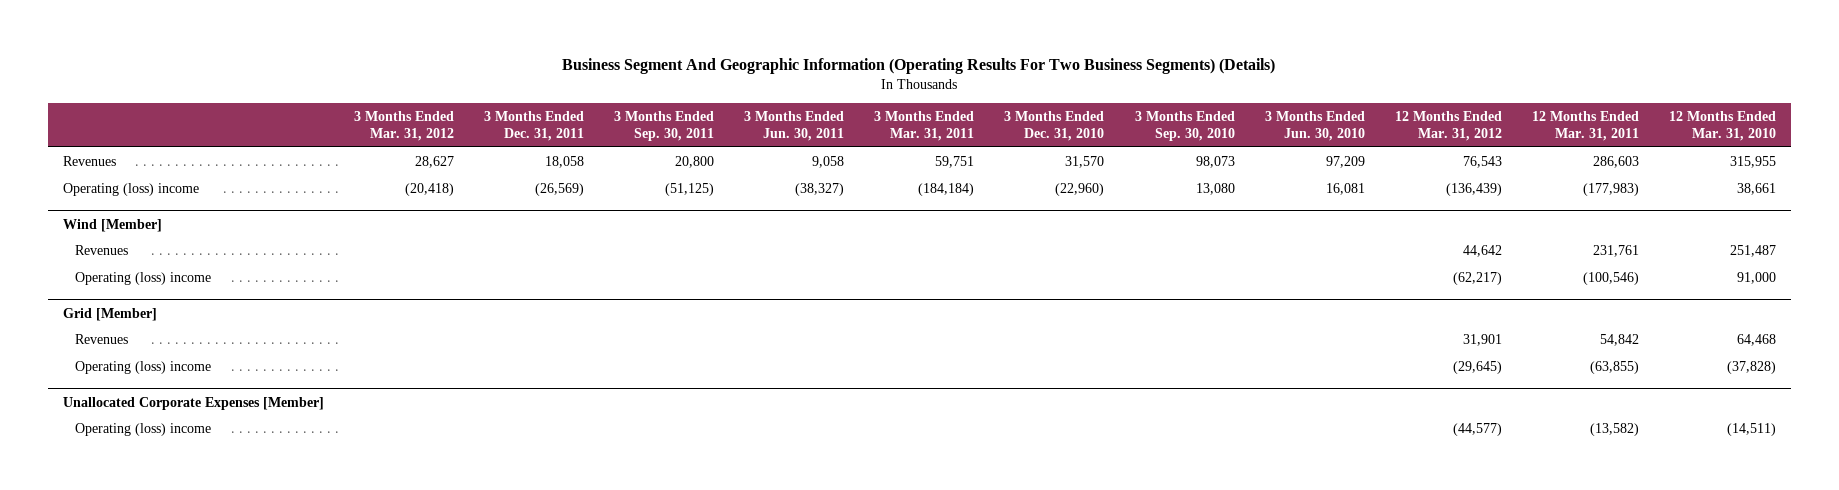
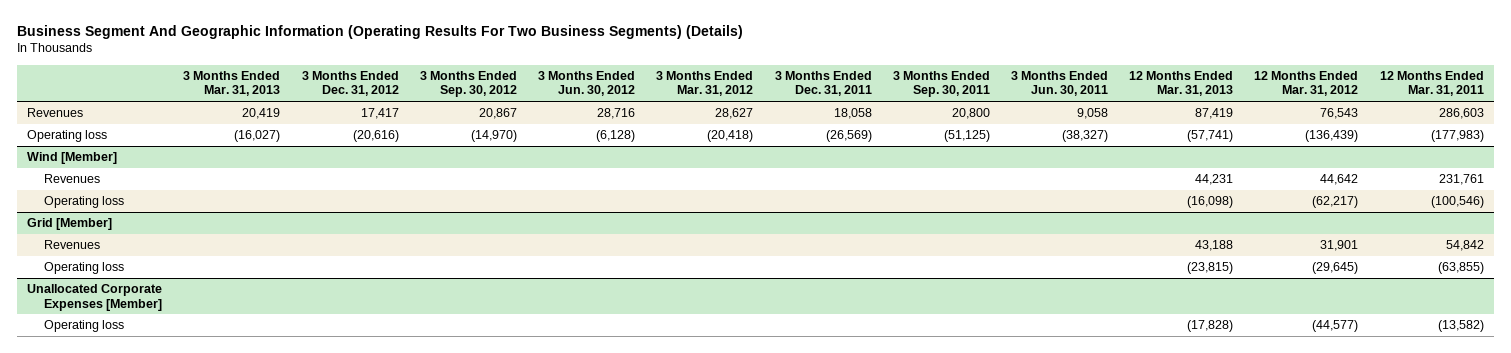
[874,110,975,142] 3 Months Ended Mar. 31, 2011 -> none
[1004,110,1105,142] 3 Months Ended Dec. 31, 2010 -> none
[1134,110,1235,142] 3 Months Ended Sep. 30, 2010 -> none
[1264,110,1365,142] 3 Months Ended Jun. 30, 2010 -> none
[1668,110,1776,142] 12 Months Ended Mar. 31, 2010 -> none
none -> [183,70,281,97] 3 Months Ended Mar. 31, 2013
none -> [301,70,399,97] 3 Months Ended Dec. 31, 2012
none -> [419,70,517,98] 3 Months Ended Sep. 30, 2012
none -> [538,70,636,97] 3 Months Ended Jun. 30, 2012
none -> [1129,70,1234,97] 12 Months Ended Mar. 31, 2013
[62,182,199,196] Operating (loss) income -> [27,130,108,143] Operating loss
[75,271,212,285] Operating (loss) income -> [44,196,125,209] Operating loss
[75,360,212,374] Operating (loss) income -> [44,262,125,275] Operating loss
[75,422,212,436] Operating (loss) income -> [44,320,125,333] Operating loss

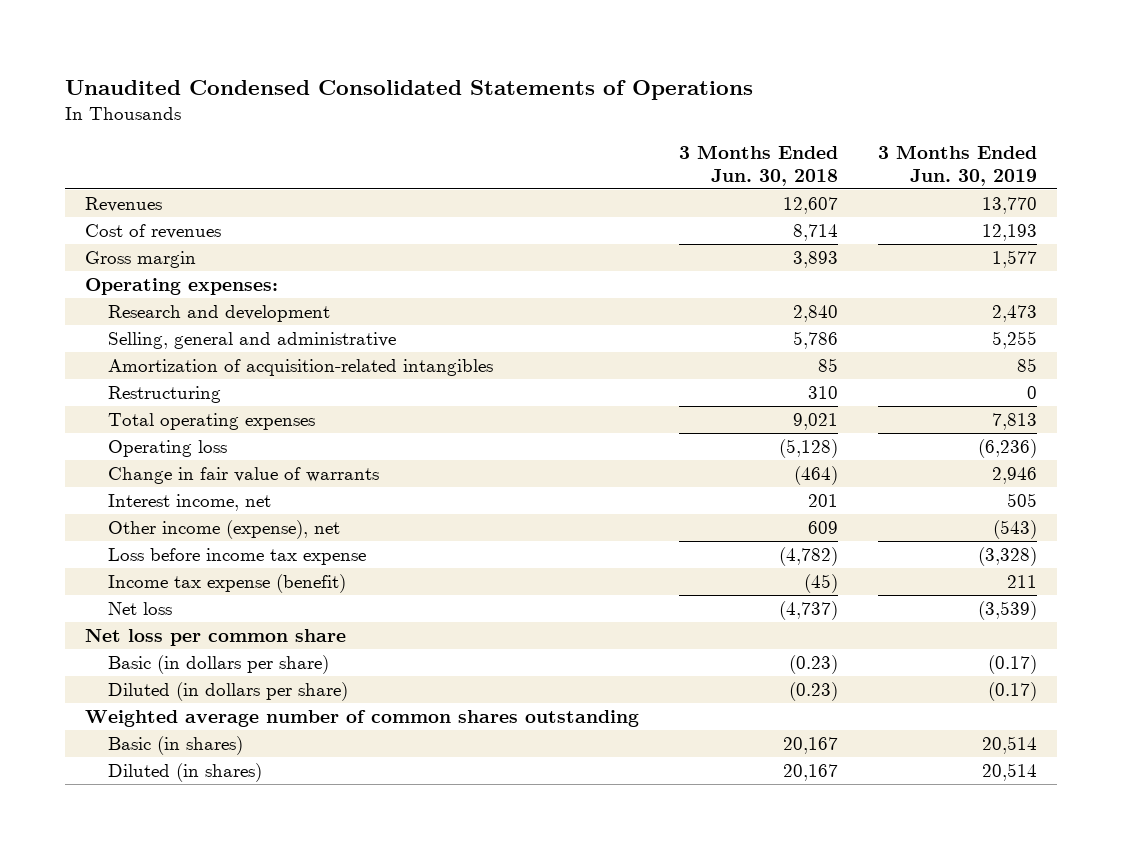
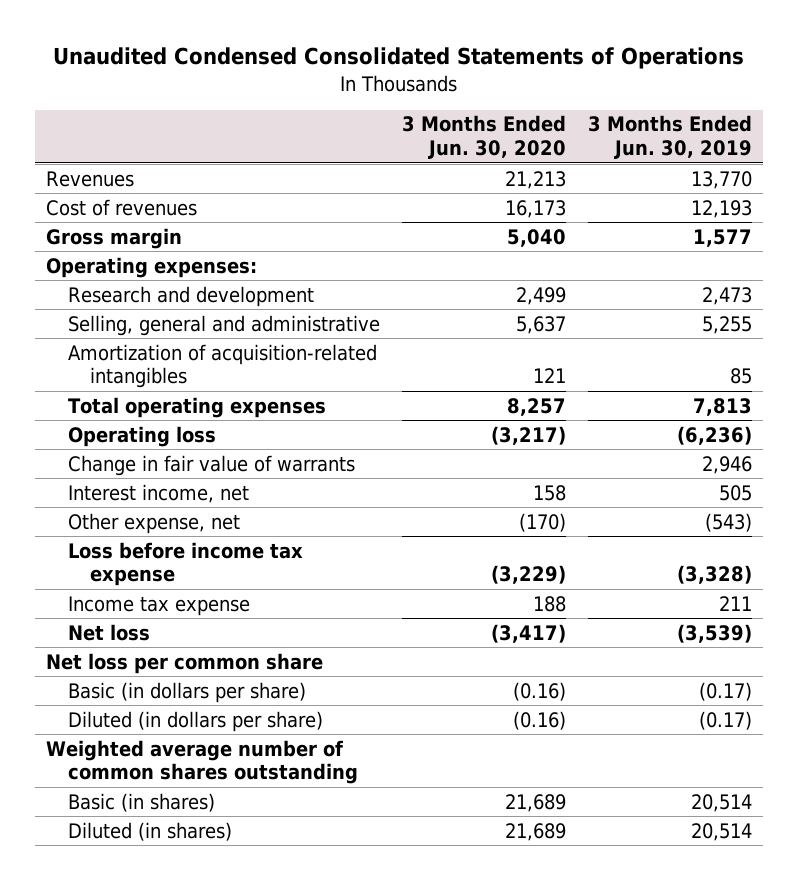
[679,145,839,186] 3 Months Ended Jun. 30, 2018 -> none
none -> [401,115,566,160] 3 Months Ended Jun. 30, 2020
[108,386,222,404] Restructuring -> none
[108,520,341,540] Other income (expense), net -> [67,512,240,534] Other expense, net
[108,574,347,594] Income tax expense (benefit) -> [67,595,250,616] Income tax expense

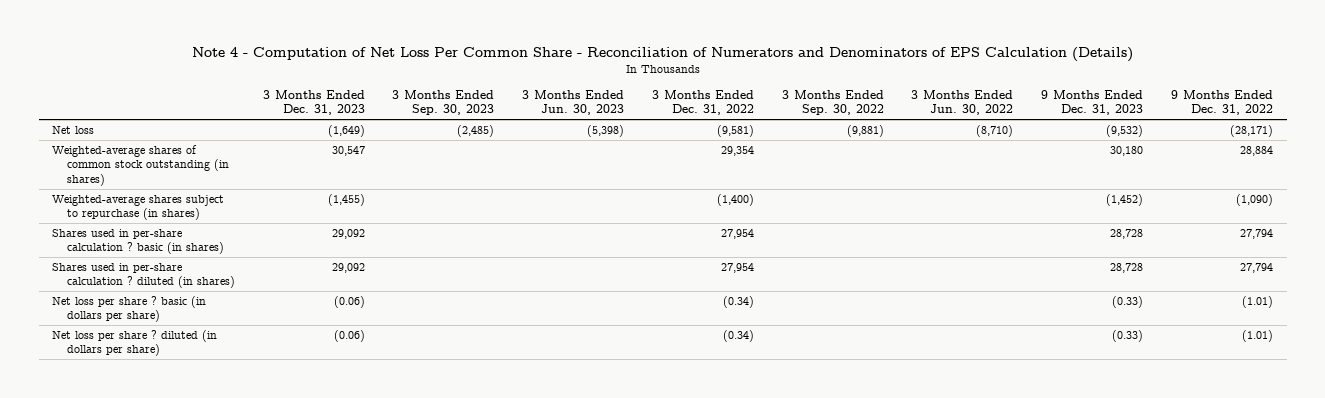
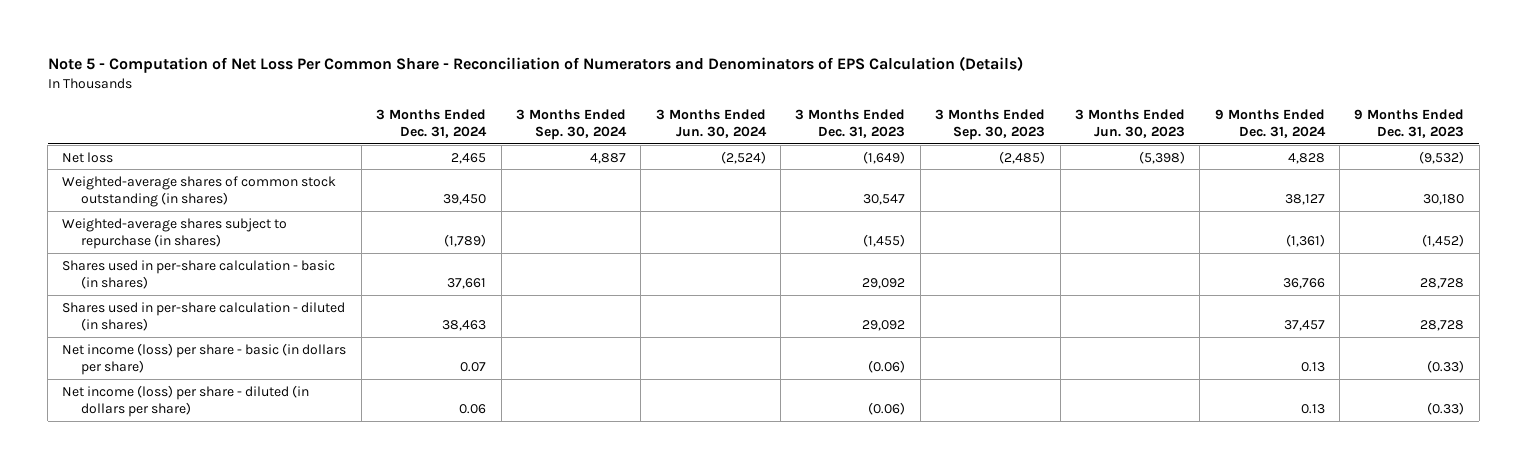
[191,46,1133,62] Note 4 - Computation of Net Loss Per Common Share - Reconciliation of Numerators and Denominators of EPS Calculation (Details) -> [47,56,1023,74] Note 5 - Computation of Net Loss Per Common Share - Reconciliation of Numerators and Denominators of EPS Calculation (Details)
[651,89,754,116] 3 Months Ended Dec. 31, 2022 -> none
[781,89,884,116] 3 Months Ended Sep. 30, 2022 -> none
[911,89,1014,116] 3 Months Ended Jun. 30, 2022 -> none
[1170,89,1273,116] 9 Months Ended Dec. 31, 2022 -> none
none -> [376,108,488,138] 3 Months Ended Dec. 31, 2024
none -> [515,108,627,140] 3 Months Ended Sep. 30, 2024
none -> [655,108,767,138] 3 Months Ended Jun. 30, 2024
none -> [1214,108,1326,138] 9 Months Ended Dec. 31, 2024
[52,229,224,255] Shares used in per-share calculation ? basic (in shares) -> [62,259,336,289] Shares used in per-share calculation - basic (in shares)
[52,263,235,289] Shares used in per-share calculation ? diluted (in shares) -> [62,301,346,331] Shares used in per-share calculation - diluted (in shares)
[52,296,207,323] Net loss per share ? basic (in dollars per share) -> [62,342,347,375] Net income (loss) per share - basic (in dollars per share)
[52,330,218,357] Net loss per share ? diluted (in dollars per share) -> [62,384,310,417] Net income (loss) per share - diluted (in dollars per share)

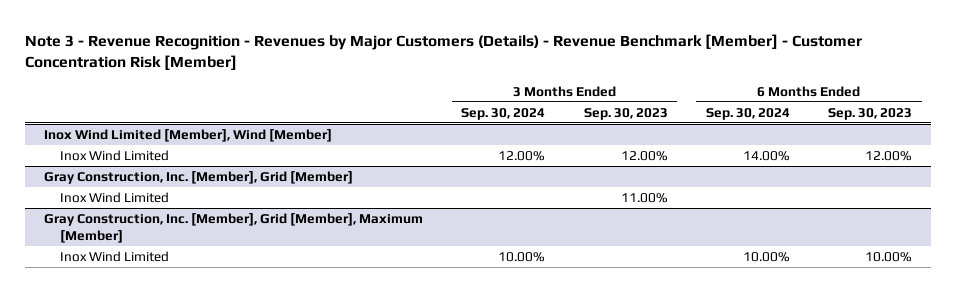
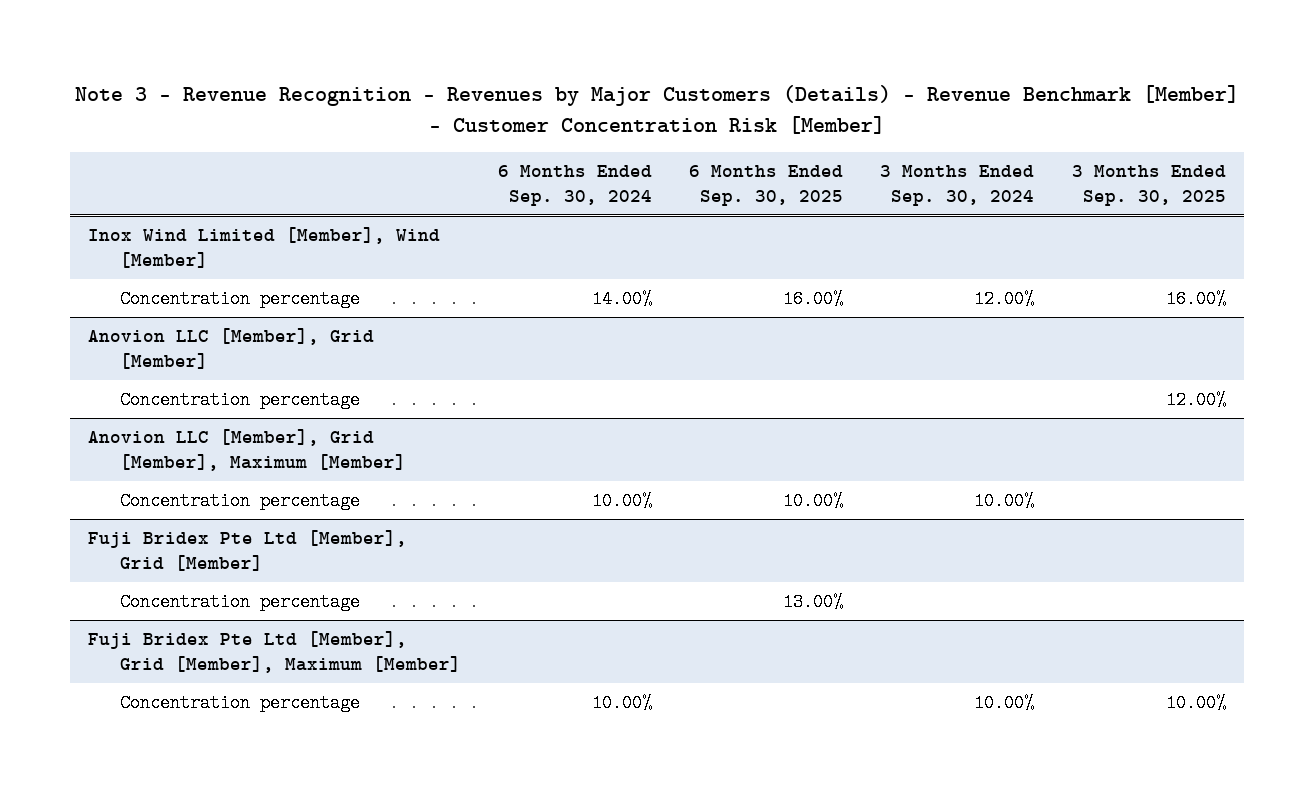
[583,107,668,120] Sep. 30, 2023 -> none
[828,107,913,120] Sep. 30, 2023 -> none
none -> [689,165,844,206] 6 Months Ended Sep. 30, 2025
none -> [1071,165,1226,206] 3 Months Ended Sep. 30, 2025
[44,170,354,184] Gray Construction, Inc. [Member], Grid [Member] -> none
[44,212,424,244] Gray Construction, Inc. [Member], Grid [Member], Maximum [Member] -> none
[60,149,170,161] Inox Wind Limited -> [119,290,360,309] Concentration percentage
none -> [88,328,375,369] Anovion LLC [Member], Grid [Member]
[60,191,170,203] Inox Wind Limited -> [119,391,360,410] Concentration percentage
none -> [88,429,406,471] Anovion LLC [Member], Grid [Member], Maximum [Member]
[60,250,170,262] Inox Wind Limited -> [119,492,360,511] Concentration percentage
none -> [88,530,408,571] Fuji Bridex Pte Ltd [Member], Grid [Member]
none -> [119,593,360,612] Concentration percentage
none -> [88,631,461,673] Fuji Bridex Pte Ltd [Member], Grid [Member], Maximum [Member]
none -> [119,694,360,713] Concentration percentage

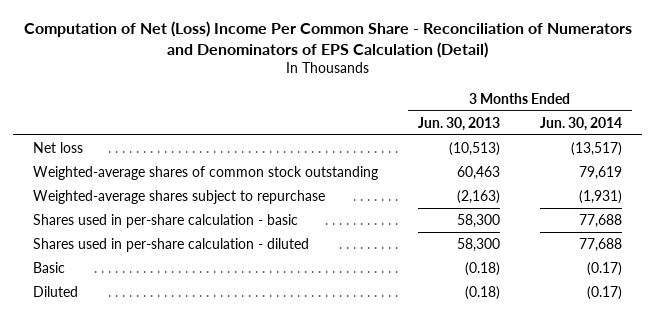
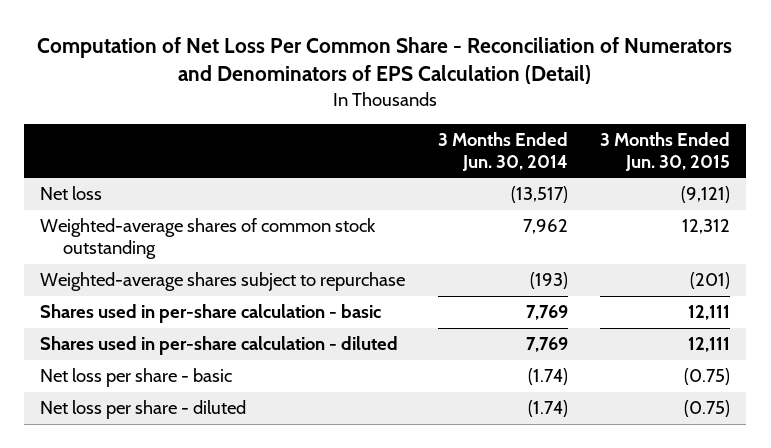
[23,21,632,59] Computation of Net (Loss) Income Per Common Share - Reconciliation of Numerators and Denominators of EPS Calculation (Detail) -> [37,36,733,84] Computation of Net Loss Per Common Share - Reconciliation of Numerators and Denominators of EPS Calculation (Detail)
[418,116,501,131] Jun. 30, 2013 -> none
none -> [600,132,731,171] 3 Months Ended Jun. 30, 2015
[578,165,622,180] 79,619 -> [522,219,568,235] 7,962
[578,189,622,204] (1,931) -> [529,272,568,290] (193)
[578,213,622,228] 77,688 -> [525,305,568,321] 7,769
[578,237,622,252] 77,688 -> [525,337,568,353] 7,769
[33,261,66,273] Basic -> [40,368,233,388] Net loss per share - basic
[586,261,622,276] (0.17) -> [527,368,568,386] (1.74)
[33,285,79,297] Diluted -> [40,400,247,420] Net loss per share - diluted
[586,285,622,300] (0.17) -> [527,400,568,418] (1.74)

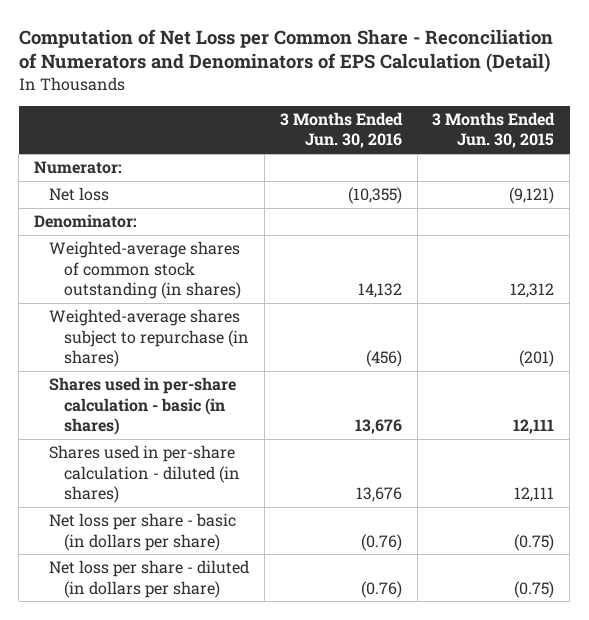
[37,36,733,84] Computation of Net Loss Per Common Share - Reconciliation of Numerators and Denominators of EPS Calculation (Detail) -> [18,28,553,74] Computation of Net Loss per Common Share - Reconciliation of Numerators and Denominators of EPS Calculation (Detail)
[437,132,568,171] 3 Months Ended Jun. 30, 2014 -> none
none -> [279,111,403,149] 3 Months Ended Jun. 30, 2016
none -> [34,161,123,175] Numerator:
none -> [34,214,138,229] Denominator:
[40,218,377,259] Weighted-average shares of common stock outstanding -> [49,241,242,299] Weighted-average shares of common stock outstanding (in shares)
[40,272,406,292] Weighted-average shares subject to repurchase -> [49,309,250,367] Weighted-average shares subject to repurchase (in shares)
[40,304,382,324] Shares used in per-share calculation - basic -> [49,377,237,435] Shares used in per-share calculation - basic (in shares)
[40,336,399,356] Shares used in per-share calculation - diluted -> [49,445,241,503] Shares used in per-share calculation - diluted (in shares)
[40,368,233,388] Net loss per share - basic -> [49,513,237,551] Net loss per share - basic (in dollars per share)
[40,400,247,420] Net loss per share - diluted -> [49,560,250,598] Net loss per share - diluted (in dollars per share)

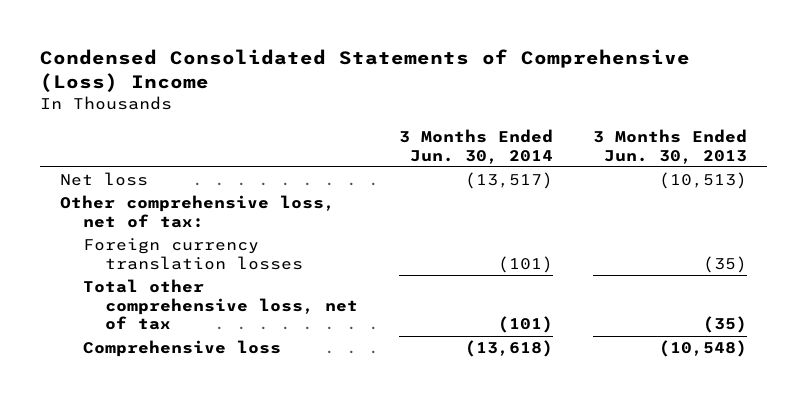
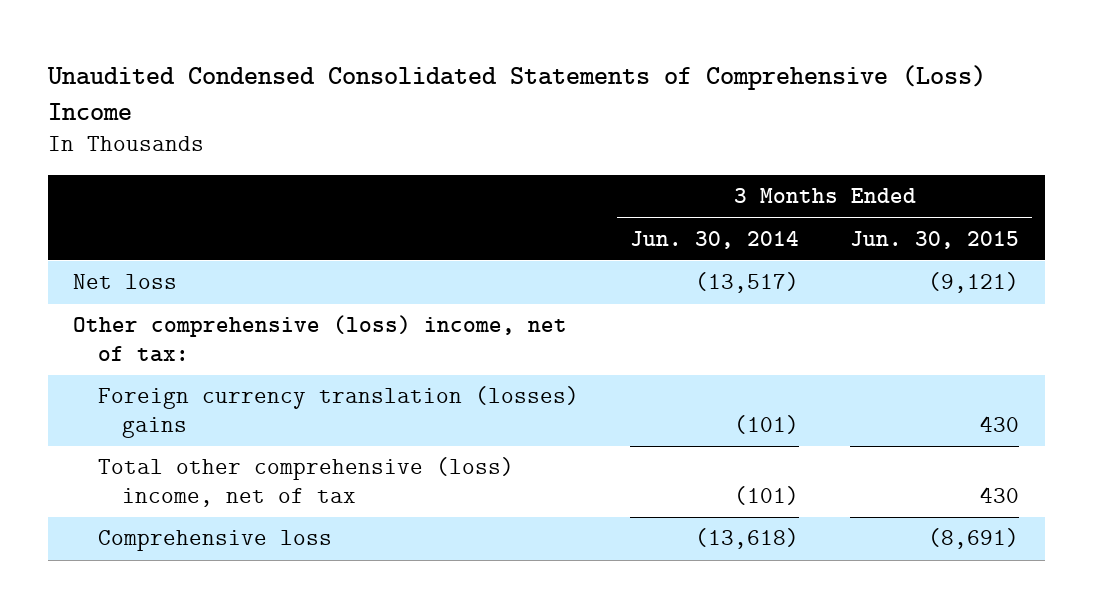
[39,49,690,93] Condensed Consolidated Statements of Comprehensive (Loss) Income -> [46,64,986,120] Unaudited Condensed Consolidated Statements of Comprehensive (Loss) Income
[593,128,748,164] 3 Months Ended Jun. 30, 2013 -> none
none -> [850,230,1020,249] Jun. 30, 2015
[60,195,336,228] Other comprehensive loss, net of tax: -> [73,315,568,362] Other comprehensive (loss) income, net of tax:
[82,238,304,270] Foreign currency translation losses -> [97,386,579,438] Foreign currency translation (losses) gains
[82,279,359,331] Total other comprehensive loss, net of tax -> [97,457,514,507] Total other comprehensive (loss) income, net of tax

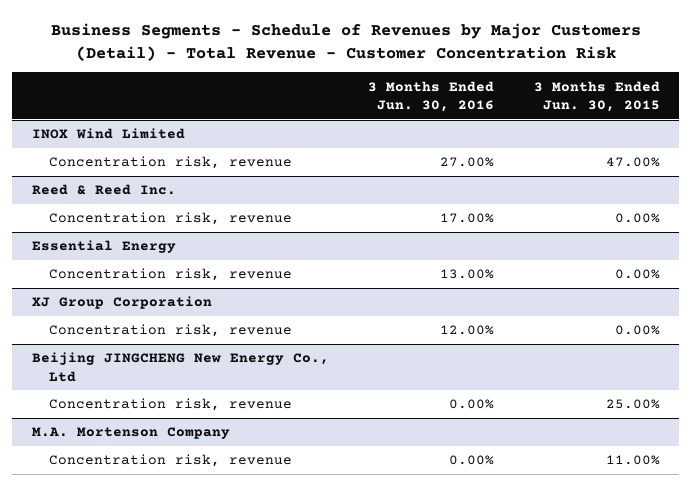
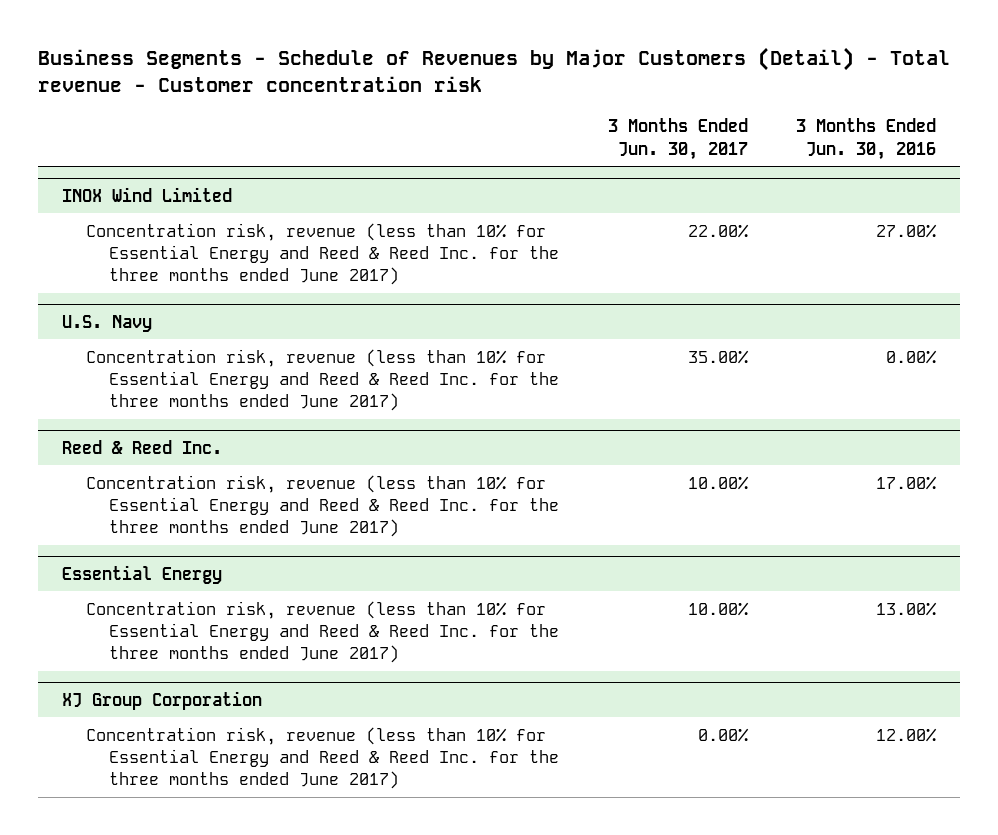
[50,22,641,61] Business Segments - Schedule of Revenues by Major Customers (Detail) - Total Revenue - Customer Concentration Risk -> [38,46,951,92] Business Segments - Schedule of Revenues by Major Customers (Detail) - Total revenue - Customer concentration risk
[533,80,660,112] 3 Months Ended Jun. 30, 2015 -> none
none -> [607,118,748,160] 3 Months Ended Jun. 30, 2017
[48,156,292,170] Concentration risk, revenue -> [85,222,560,285] Concentration risk, revenue (less than 10% for Essential Energy and Reed & Reed Inc. for the three months ended June 2017)
none -> [62,314,153,332] U.S. Navy
none -> [85,348,560,411] Concentration risk, revenue (less than 10% for Essential Energy and Reed & Reed Inc. for the three months ended June 2017)
[48,212,292,226] Concentration risk, revenue -> [85,474,560,537] Concentration risk, revenue (less than 10% for Essential Energy and Reed & Reed Inc. for the three months ended June 2017)
[48,268,292,282] Concentration risk, revenue -> [85,600,560,663] Concentration risk, revenue (less than 10% for Essential Energy and Reed & Reed Inc. for the three months ended June 2017)
[31,352,329,382] Beijing JINGCHENG New Energy Co., Ltd -> none
[48,398,292,412] Concentration risk, revenue -> none
[31,427,230,440] M.A. Mortenson Company -> none
[48,454,292,468] Concentration risk, revenue -> none
[48,324,292,338] Concentration risk, revenue -> [85,726,560,789] Concentration risk, revenue (less than 10% for Essential Energy and Reed & Reed Inc. for the three months ended June 2017)

